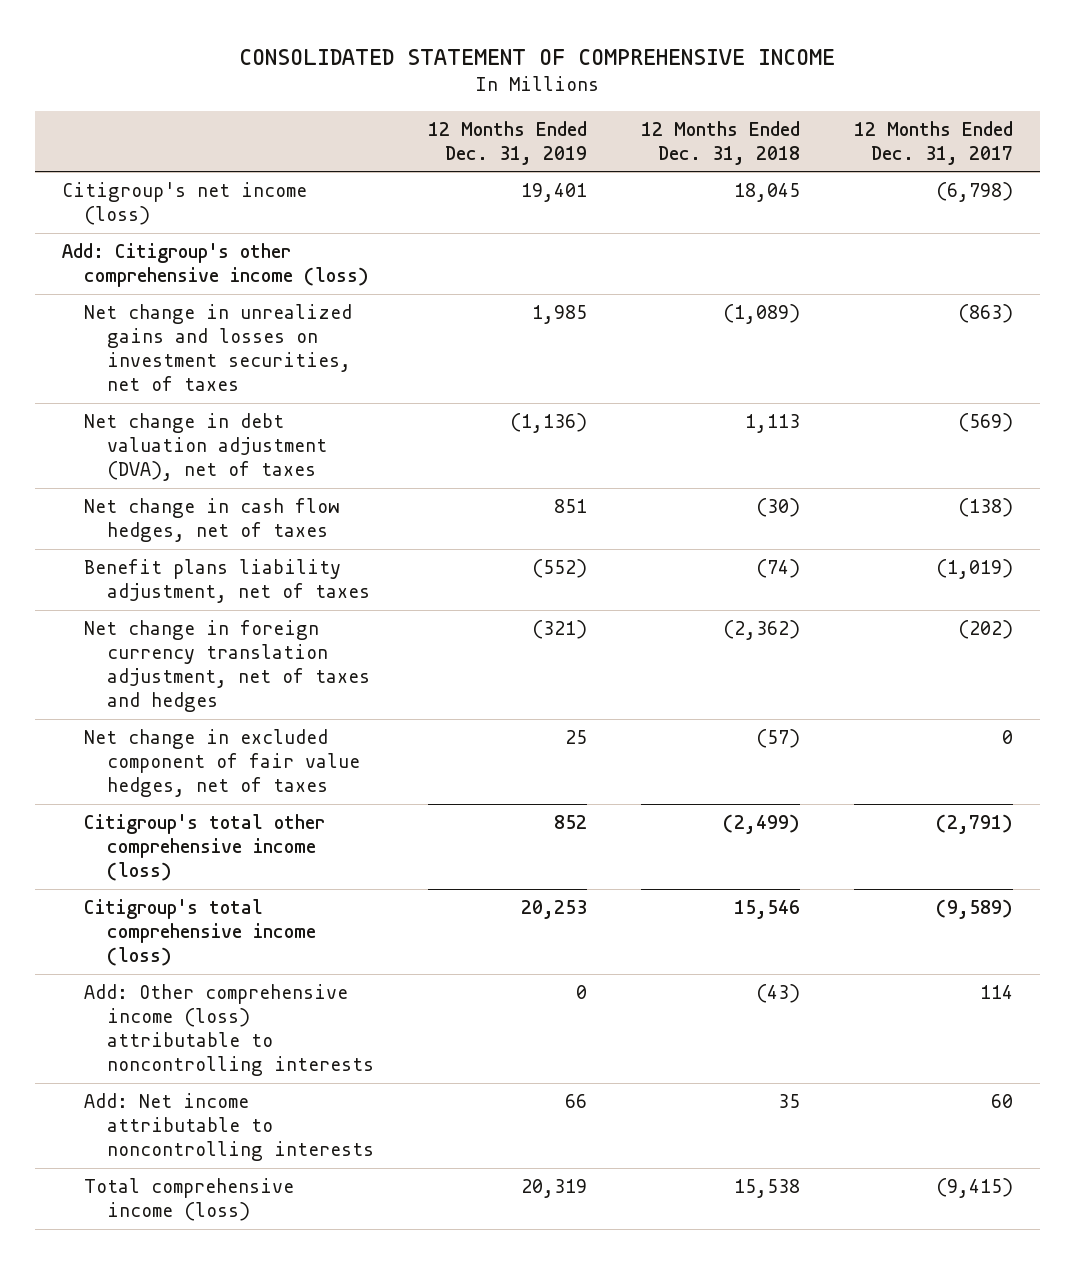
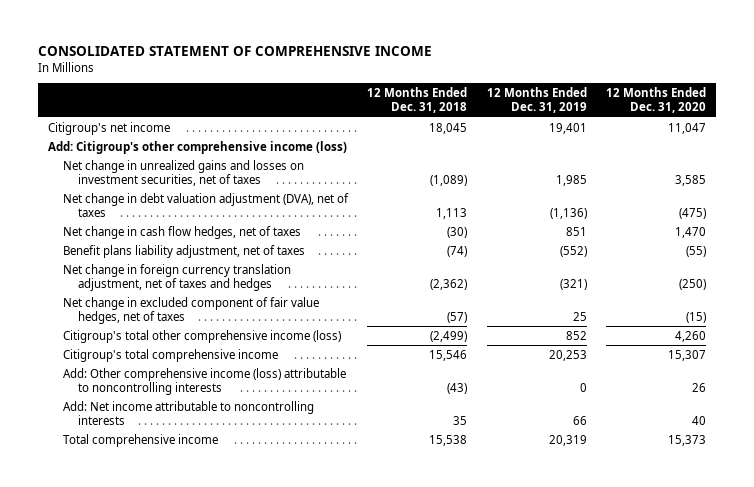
[854,120,1014,165] 12 Months Ended Dec. 31, 2017 -> none
none -> [606,87,707,114] 12 Months Ended Dec. 31, 2020
[61,182,307,226] Citigroup's net income (loss) -> [47,121,170,135] Citigroup's net income
[84,899,316,966] Citigroup's total comprehensive income (loss) -> [62,348,278,362] Citigroup's total comprehensive income
[84,1178,295,1222] Total comprehensive income (loss) -> [62,433,218,447] Total comprehensive income

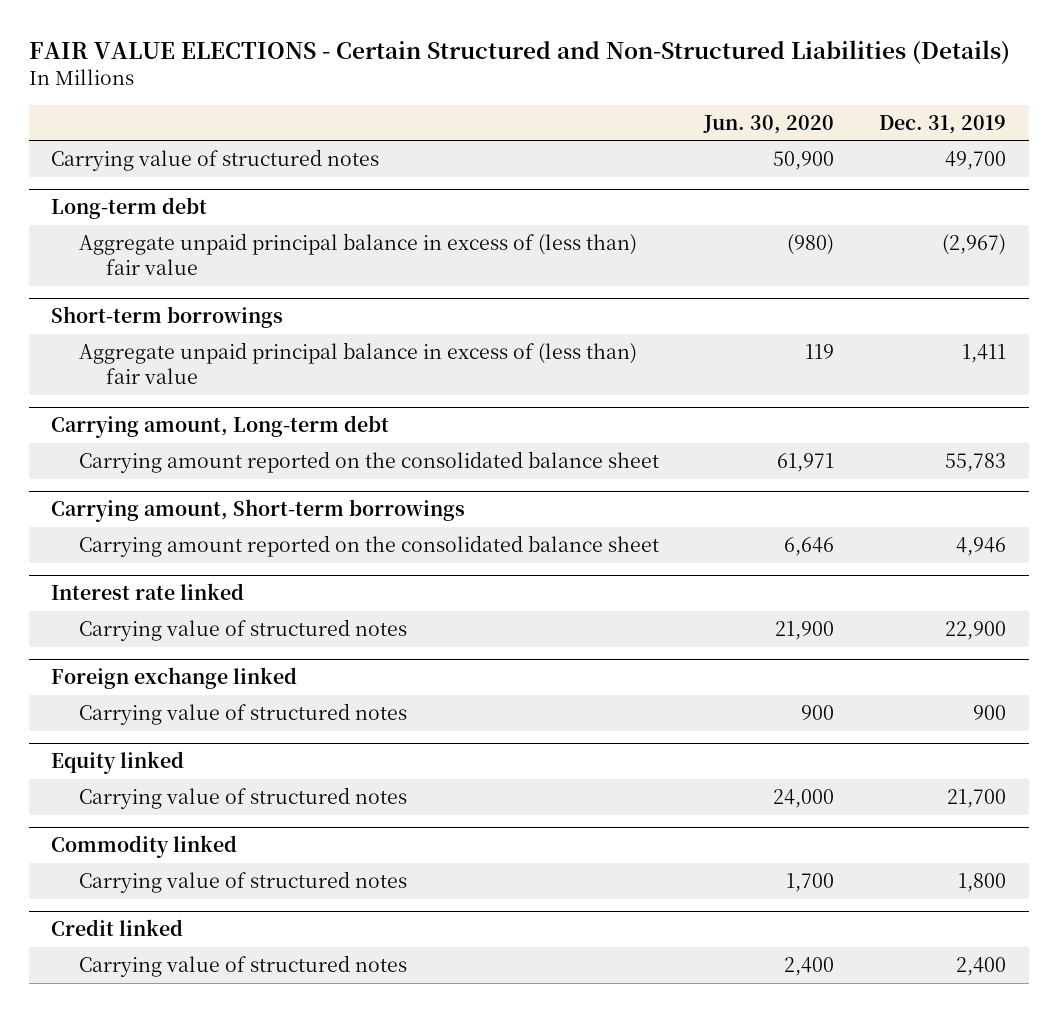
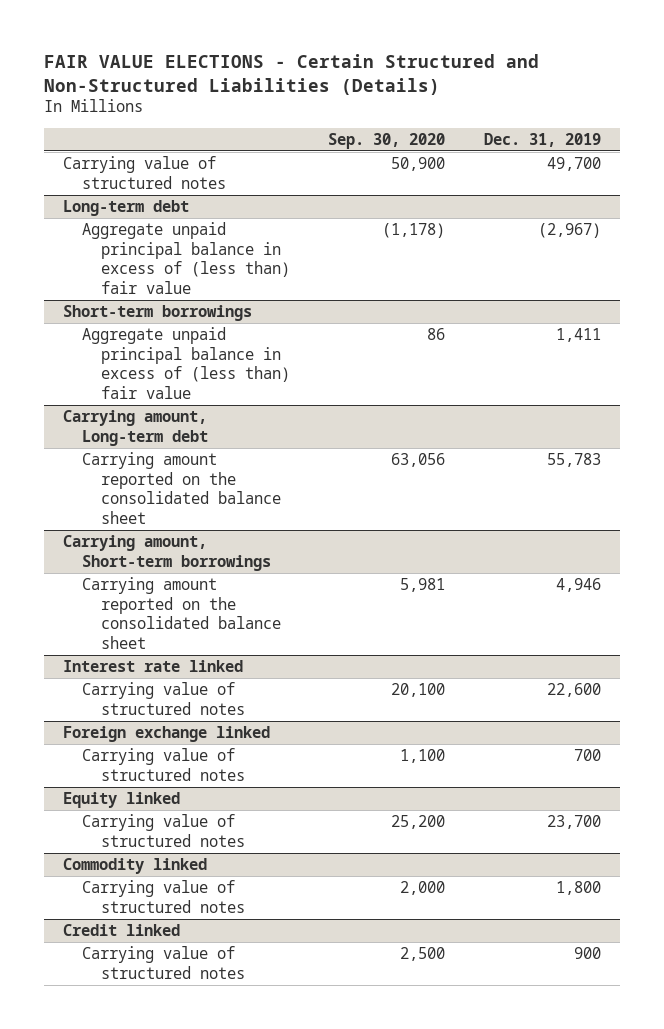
[703,114,835,134] Jun. 30, 2020 -> none
none -> [328,132,446,149] Sep. 30, 2020
[945,621,1007,641] 22,900 -> [546,683,601,698] 22,600
[973,705,1007,721] 900 -> [573,749,601,762] 700
[947,789,1007,809] 21,700 -> [546,815,601,830] 23,700
[956,957,1007,977] 2,400 -> [573,947,601,960] 900

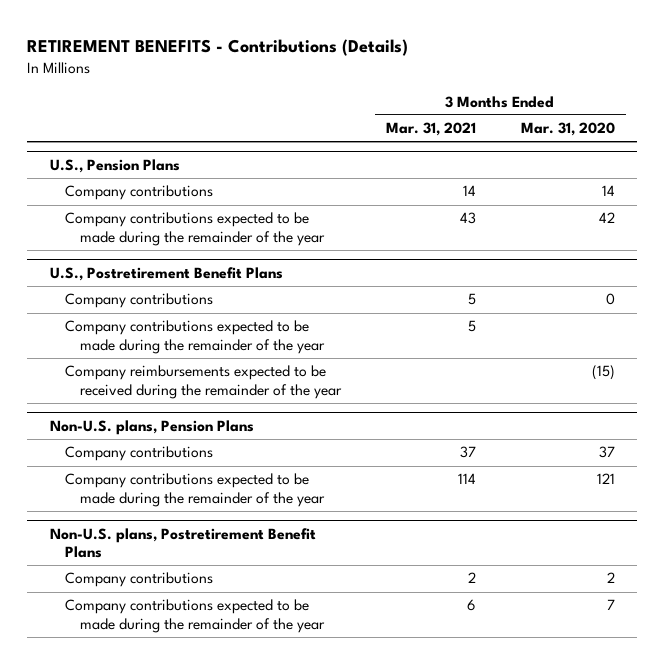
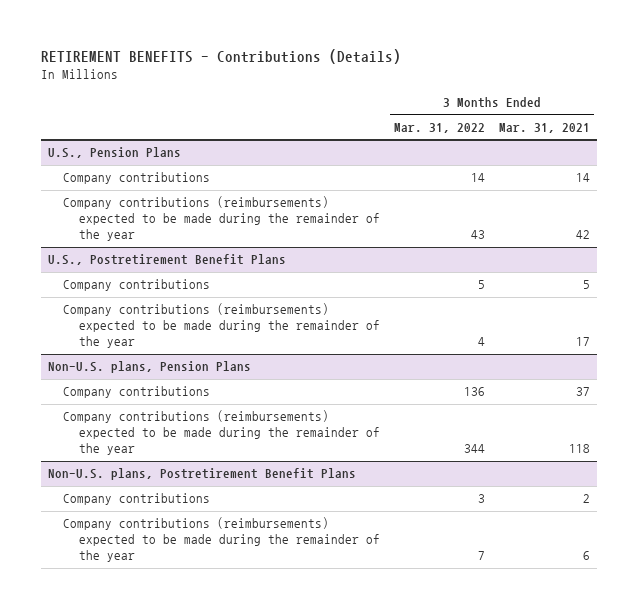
[520,122,615,137] Mar. 31, 2020 -> none
none -> [393,123,485,134] Mar. 31, 2022
[64,212,325,246] Company contributions expected to be made during the remainder of the year -> [63,196,380,242] Company contributions (reimbursements) expected to be made during the remainder of the year
[459,212,476,225] 43 -> [576,230,591,240] 42
[64,365,342,399] Company reimbursements expected to be received during the remainder of the year -> none
[64,320,325,354] Company contributions expected to be made during the remainder of the year -> [63,303,380,349] Company contributions (reimbursements) expected to be made during the remainder of the year
[467,320,476,333] 5 -> [576,337,591,347] 17
[64,473,325,507] Company contributions expected to be made during the remainder of the year -> [63,410,380,456] Company contributions (reimbursements) expected to be made during the remainder of the year
[457,473,476,485] 114 -> [569,444,591,454] 118
[64,599,325,633] Company contributions expected to be made during the remainder of the year -> [63,517,380,563] Company contributions (reimbursements) expected to be made during the remainder of the year

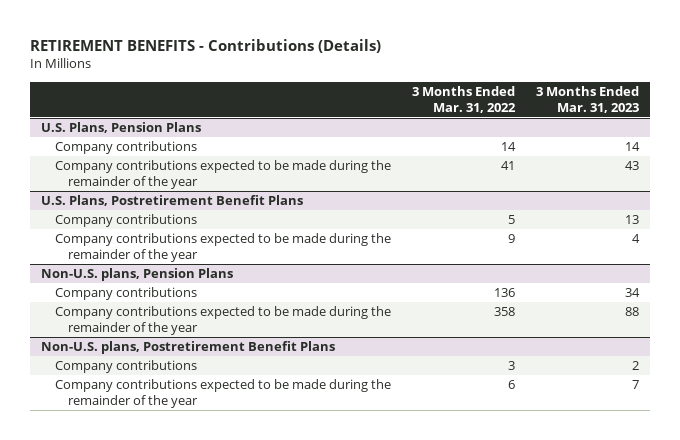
[499,123,591,134] Mar. 31, 2021 -> none
none -> [536,85,640,113] 3 Months Ended Mar. 31, 2023
[48,147,182,159] U.S., Pension Plans -> [40,122,201,134] U.S. Plans, Pension Plans
[63,196,380,242] Company contributions (reimbursements) expected to be made during the remainder of the year -> [54,160,391,190] Company contributions expected to be made during the remainder of the year
[470,230,485,240] 43 -> [500,161,515,171] 41
[48,254,287,266] U.S., Postretirement Benefit Plans -> [40,195,303,207] U.S. Plans, Postretirement Benefit Plans
[63,303,380,349] Company contributions (reimbursements) expected to be made during the remainder of the year -> [54,233,391,263] Company contributions expected to be made during the remainder of the year
[477,337,485,347] 4 -> [507,234,515,244] 9
[63,410,380,456] Company contributions (reimbursements) expected to be made during the remainder of the year -> [54,306,391,336] Company contributions expected to be made during the remainder of the year
[463,444,485,454] 344 -> [493,307,515,317] 358
[63,517,380,563] Company contributions (reimbursements) expected to be made during the remainder of the year -> [54,379,391,409] Company contributions expected to be made during the remainder of the year
[477,551,485,561] 7 -> [507,380,515,390] 6

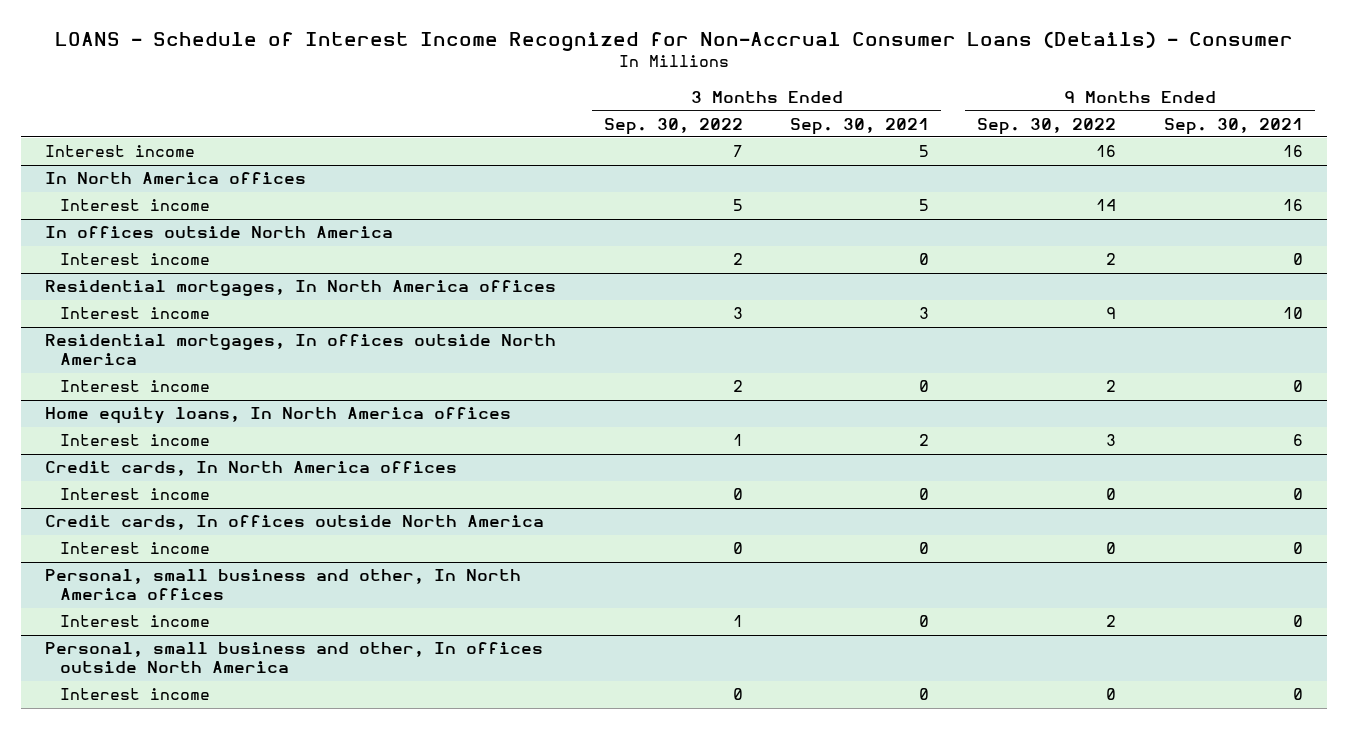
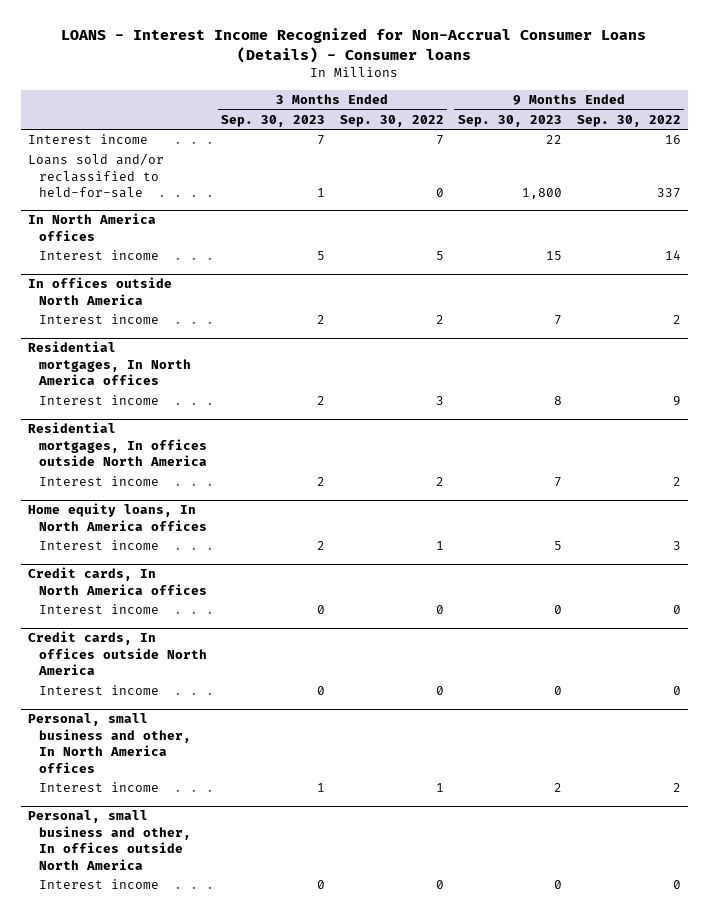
[54,30,1293,51] LOANS - Schedule of Interest Income Recognized for Non-Accrual Consumer Loans (Details) - Consumer -> [61,28,647,63] LOANS - Interest Income Recognized for Non-Accrual Consumer Loans (Details) - Consumer loans
[790,117,930,135] Sep. 30, 2021 -> none
[1163,117,1303,135] Sep. 30, 2021 -> none
none -> [221,114,326,127] Sep. 30, 2023
none -> [458,114,563,127] Sep. 30, 2023
none -> [27,153,164,199] Loans sold and/or reclassified to held-for-sale

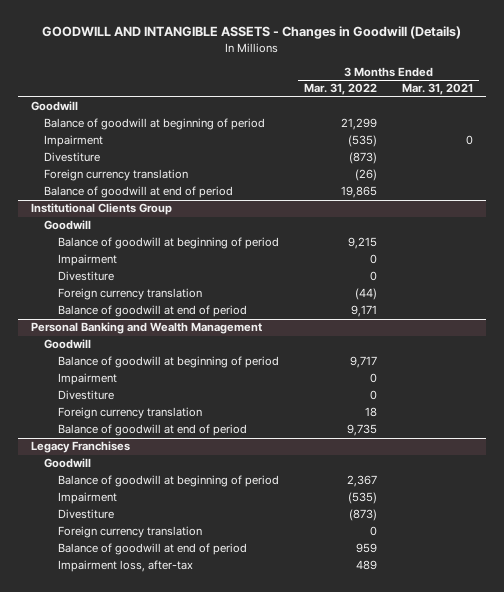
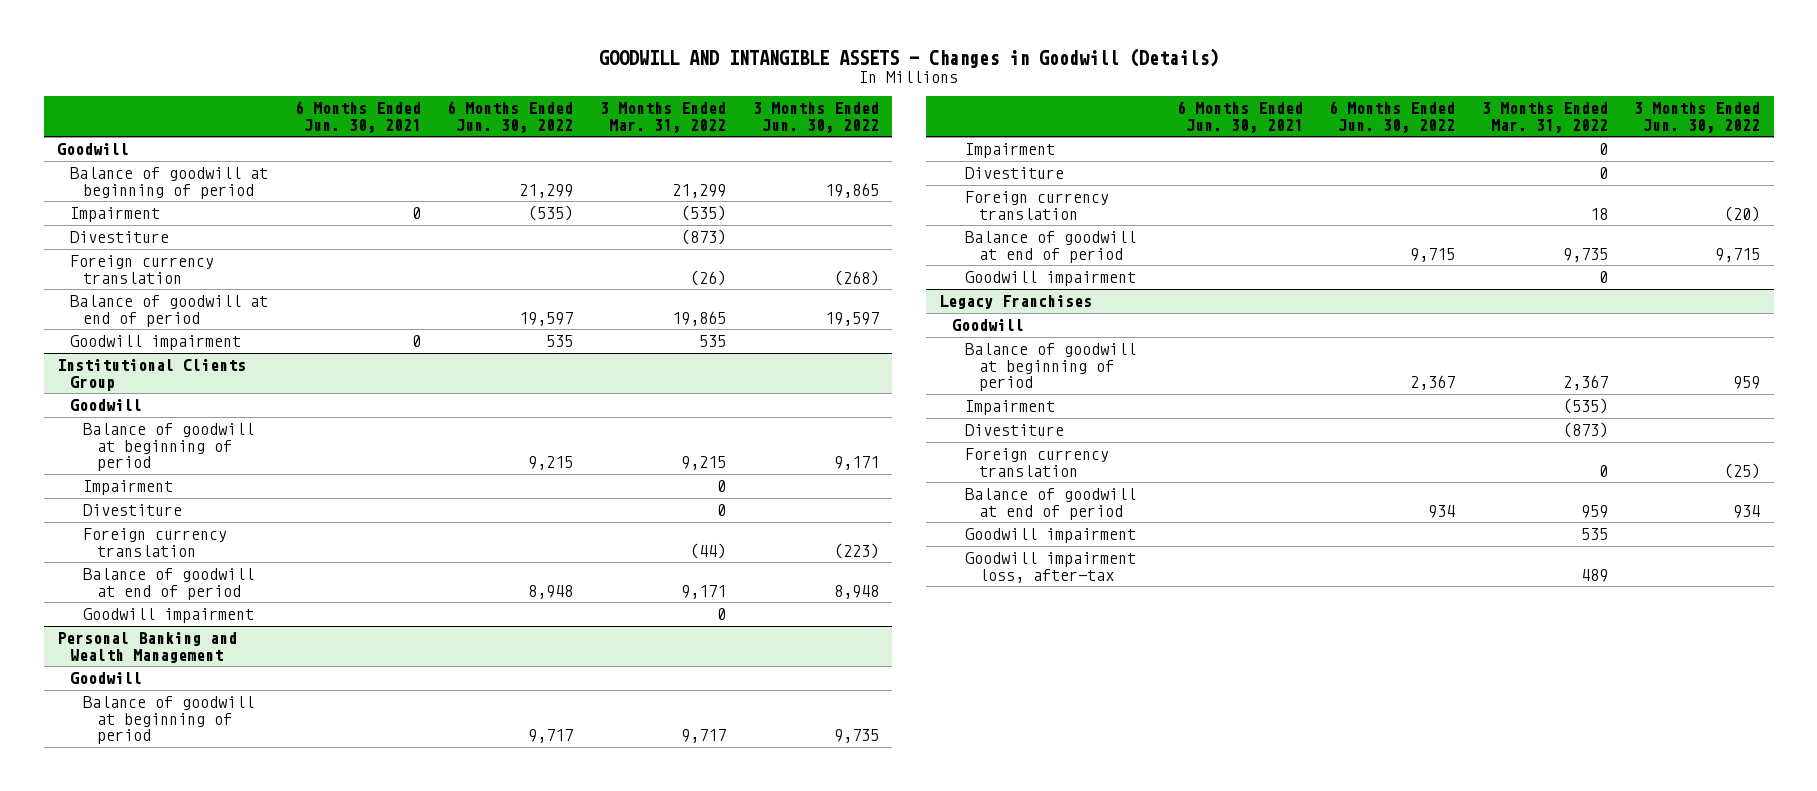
[402,83,474,96] Mar. 31, 2021 -> none
none -> [294,101,421,133] 6 Months Ended Jun. 30, 2021
none -> [447,101,574,133] 6 Months Ended Jun. 30, 2022
none -> [752,102,879,133] 3 Months Ended Jun. 30, 2022
none -> [70,334,242,350] Goodwill impairment
none -> [83,607,255,623] Goodwill impairment
none -> [965,270,1137,286] Goodwill impairment
none -> [965,527,1137,543] Goodwill impairment
[57,560,193,573] Impairment loss, after-tax -> [965,551,1137,583] Goodwill impairment loss, after-tax

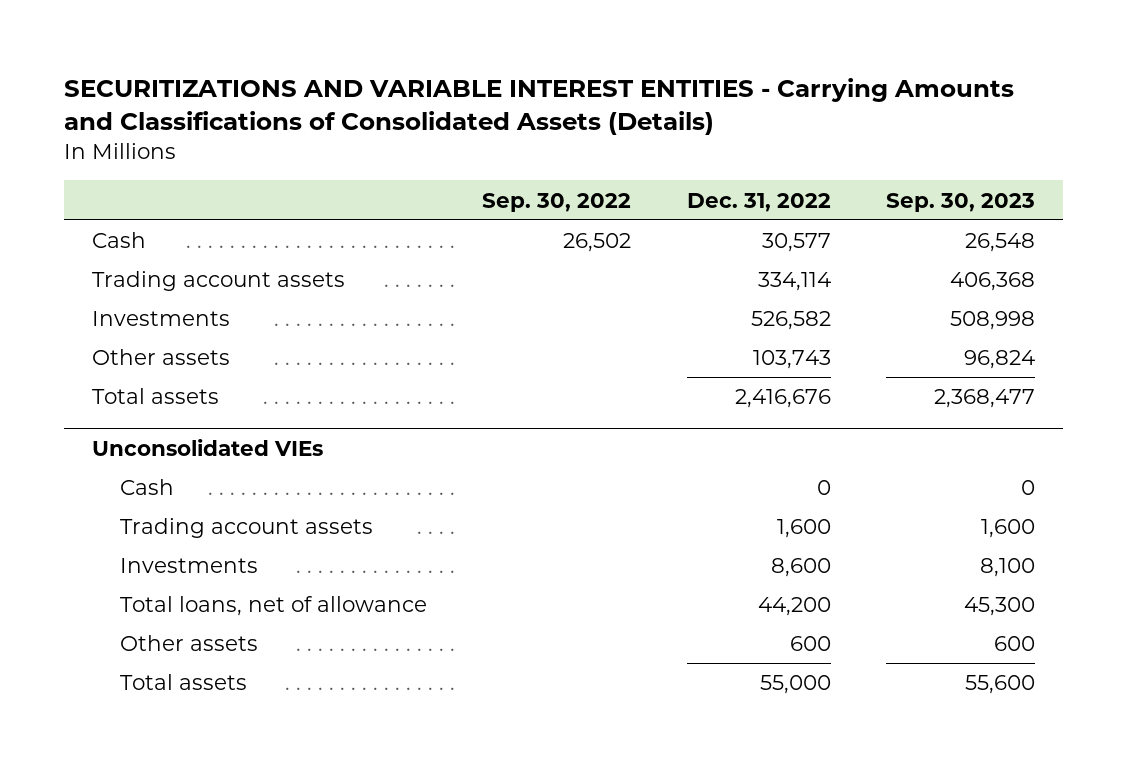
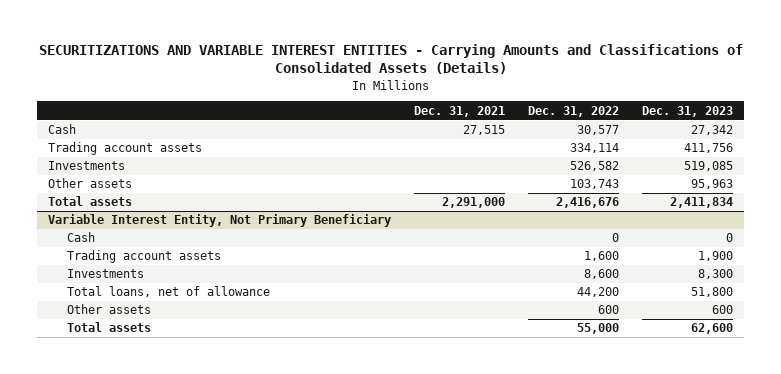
[482,192,632,212] Sep. 30, 2022 -> none
[886,192,1036,212] Sep. 30, 2023 -> none
none -> [414,105,506,117] Dec. 31, 2021
none -> [641,105,733,117] Dec. 31, 2023
[91,438,323,456] Unconsolidated VIEs -> [48,214,392,228] Variable Interest Entity, Not Primary Beneficiary

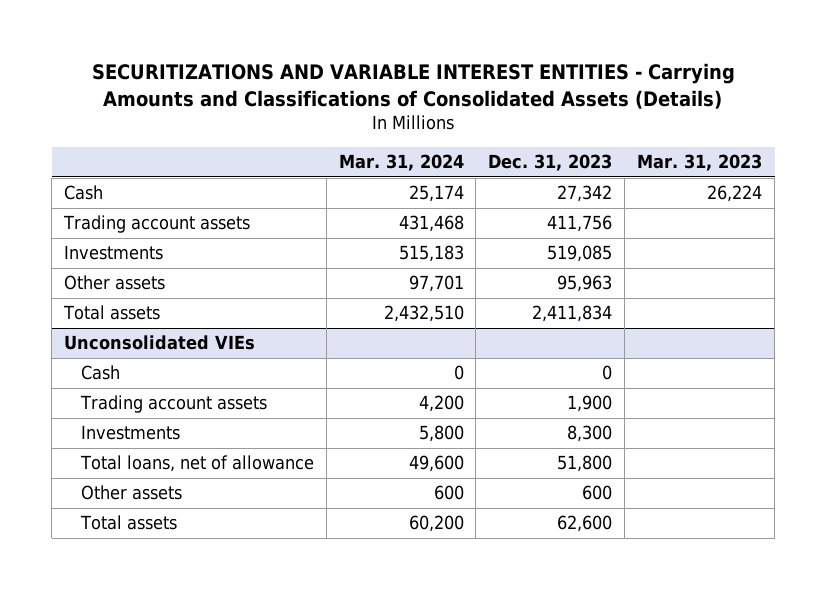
[414,105,506,117] Dec. 31, 2021 -> none
[528,105,620,117] Dec. 31, 2022 -> none
none -> [338,154,464,172] Mar. 31, 2024
none -> [637,154,763,172] Mar. 31, 2023
[48,214,392,228] Variable Interest Entity, Not Primary Beneficiary -> [64,335,256,351] Unconsolidated VIEs

